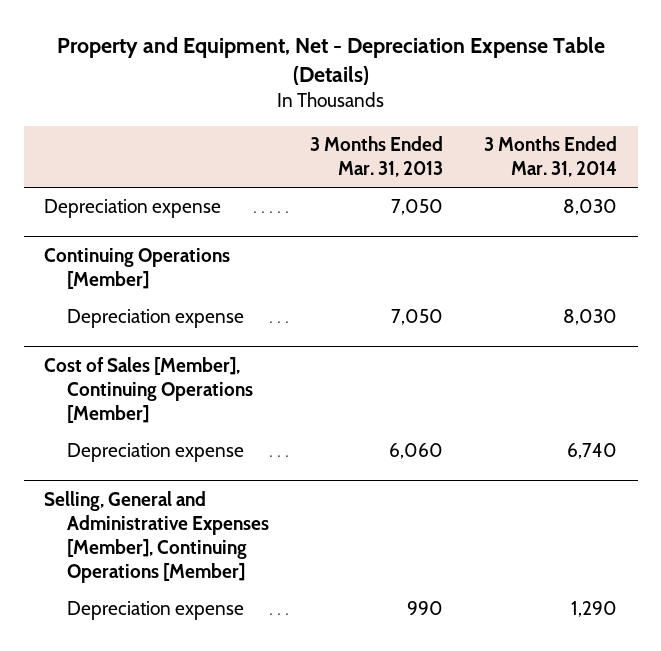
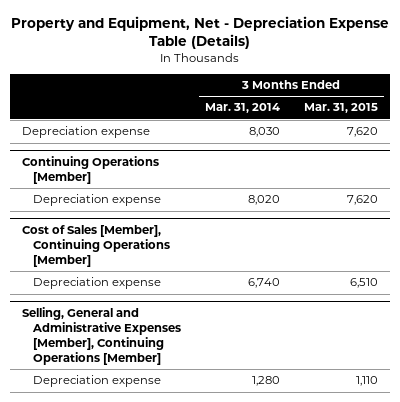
[309,136,443,177] 3 Months Ended Mar. 31, 2013 -> none
none -> [303,103,378,114] Mar. 31, 2015
[563,309,618,326] 8,030 -> [248,195,281,206] 8,020
[571,601,618,618] 1,290 -> [252,376,281,387] 1,280

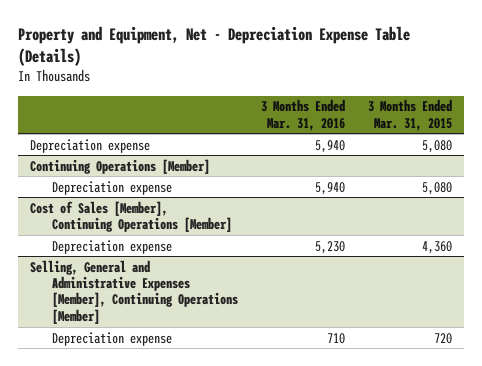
[205,103,281,114] Mar. 31, 2014 -> none
none -> [260,99,345,131] 3 Months Ended Mar. 31, 2016
[346,127,378,138] 7,620 -> [421,139,452,153] 5,080
[346,195,378,206] 7,620 -> [421,181,452,195] 5,080
[349,278,378,289] 6,510 -> [421,240,452,254] 4,360
[355,376,378,387] 1,110 -> [433,332,452,344] 720

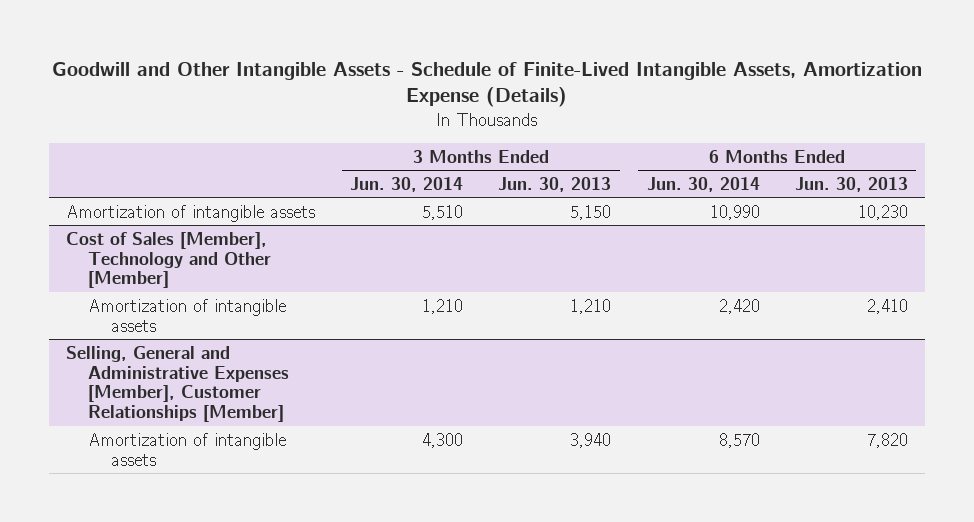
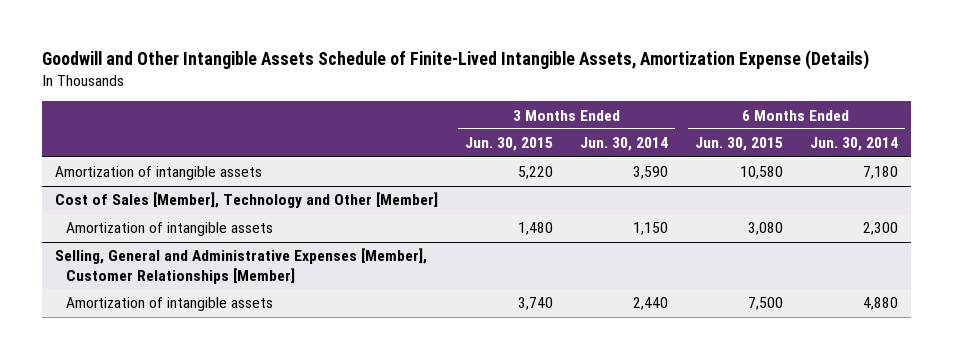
[51,61,922,108] Goodwill and Other Intangible Assets - Schedule of Finite-Lived Intangible Assets, Amortization Expense (Details) -> [41,50,869,71] Goodwill and Other Intangible Assets Schedule of Finite-Lived Intangible Assets, Amortization Expense (Details)
[498,176,612,192] Jun. 30, 2013 -> none
[794,176,908,192] Jun. 30, 2013 -> none
none -> [465,137,554,152] Jun. 30, 2015
none -> [694,137,783,152] Jun. 30, 2015
[422,204,464,220] 5,510 -> [633,166,669,180] 3,590
[709,204,760,220] 10,990 -> [862,166,898,180] 7,180
[422,298,464,314] 1,210 -> [633,222,669,236] 1,150
[718,298,760,314] 2,420 -> [862,222,898,236] 2,300
[422,432,464,448] 4,300 -> [633,297,669,311] 2,440
[718,432,760,448] 8,570 -> [862,297,898,311] 4,880

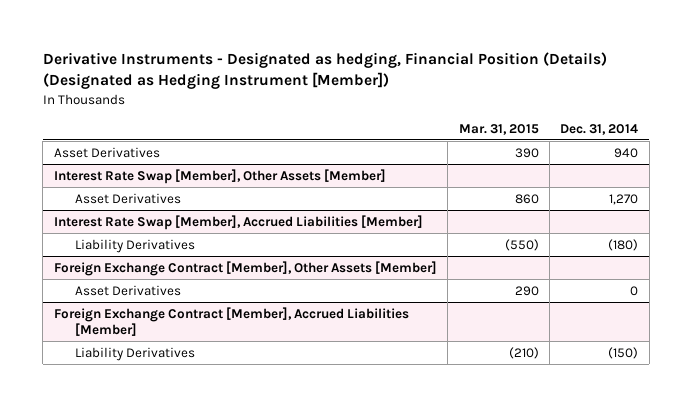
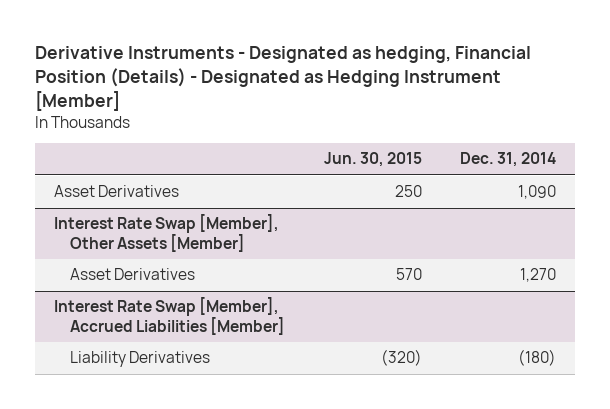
[42,51,607,90] Derivative Instruments - Designated as hedging, Financial Position (Details) (Designated as Hedging Instrument [Member]) -> [35,45,532,111] Derivative Instruments - Designated as hedging, Financial Position (Details) - Designated as Hedging Instrument [Member]
[458,123,539,135] Mar. 31, 2015 -> none
none -> [323,152,422,168] Jun. 30, 2015
[614,147,639,158] 940 -> [517,185,556,200] 1,090
[53,260,437,276] Foreign Exchange Contract [Member], Other Assets [Member] -> none
[75,284,182,296] Asset Derivatives -> none
[53,306,409,336] Foreign Exchange Contract [Member], Accrued Liabilities [Member] -> none
[75,346,196,361] Liability Derivatives -> none

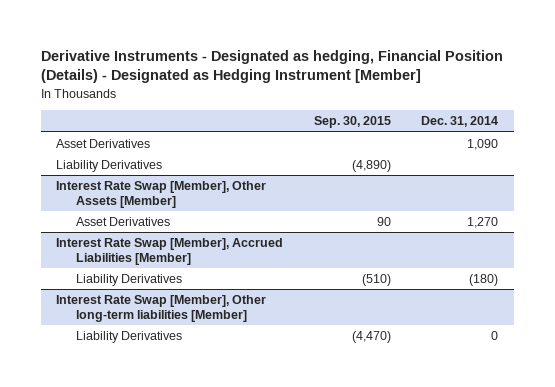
[323,152,422,168] Jun. 30, 2015 -> none
none -> [313,116,391,129] Sep. 30, 2015
none -> [56,160,163,173] Liability Derivatives
none -> [56,295,267,322] Interest Rate Swap [Member], Other long-term liabilities [Member]
none -> [76,331,183,344] Liability Derivatives

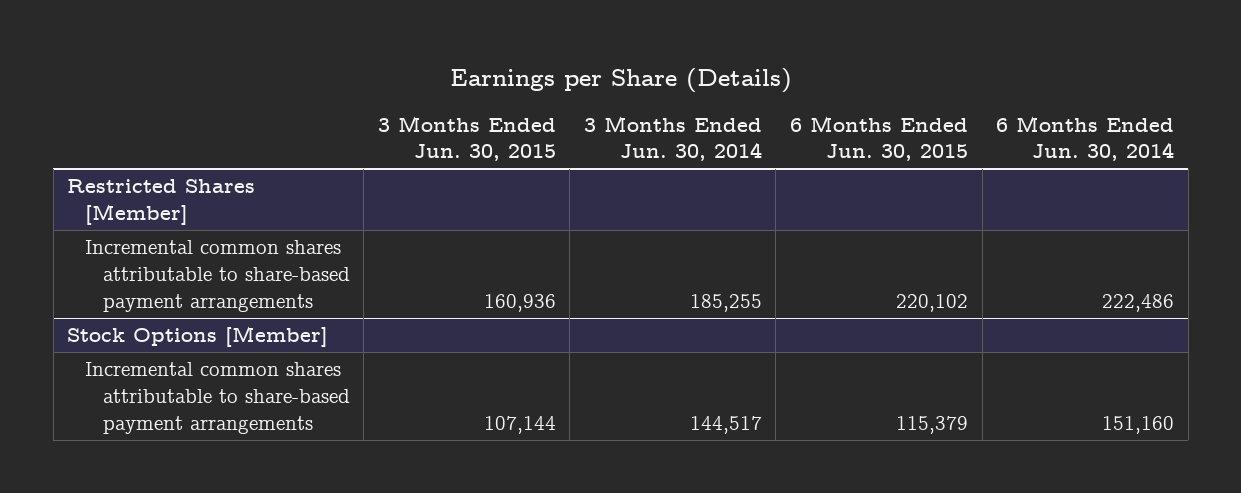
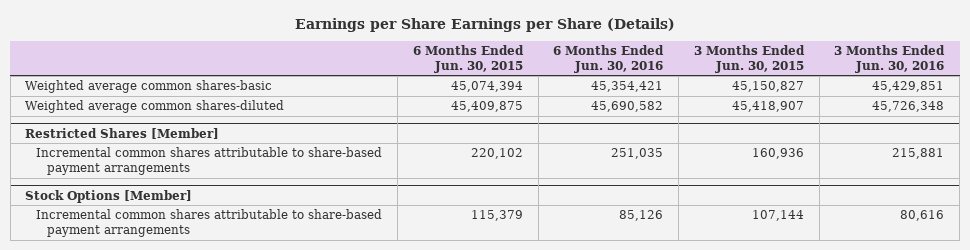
[449,68,792,94] Earnings per Share (Details) -> [294,17,675,32] Earnings per Share Earnings per Share (Details)
[583,115,762,162] 3 Months Ended Jun. 30, 2014 -> none
[996,115,1175,162] 6 Months Ended Jun. 30, 2014 -> none
none -> [553,45,665,73] 6 Months Ended Jun. 30, 2016
none -> [834,45,946,73] 3 Months Ended Jun. 30, 2016
none -> [25,80,273,94] Weighted average common shares-basic
none -> [25,100,285,114] Weighted average common shares-diluted

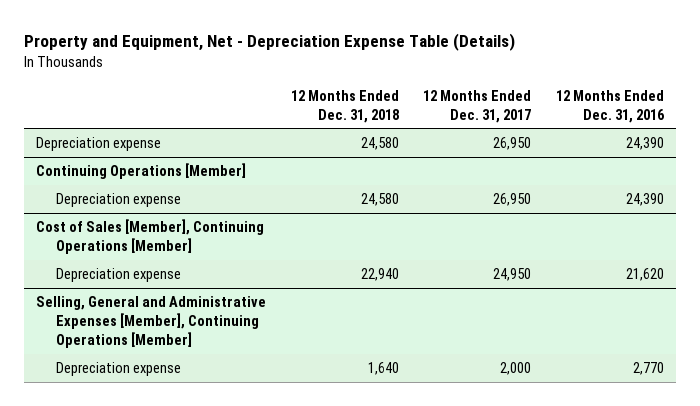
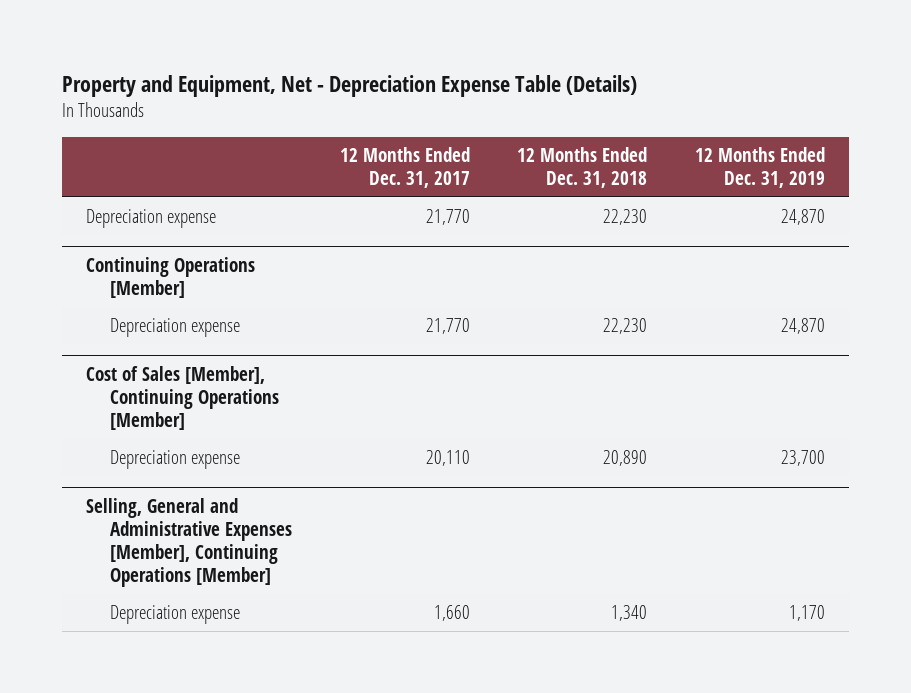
[555,89,665,123] 12 Months Ended Dec. 31, 2016 -> none
none -> [695,146,826,188] 12 Months Ended Dec. 31, 2019
[360,137,399,151] 24,580 -> [603,209,648,226] 22,230
[493,137,532,151] 26,950 -> [425,209,470,226] 21,770
[360,193,399,207] 24,580 -> [603,318,648,335] 22,230
[493,193,532,207] 26,950 -> [425,318,470,335] 21,770
[360,268,399,282] 22,940 -> [603,450,648,467] 20,890
[493,268,532,282] 24,950 -> [425,450,470,467] 20,110
[367,362,399,376] 1,640 -> [611,605,648,622] 1,340
[500,362,532,376] 2,000 -> [433,605,470,622] 1,660

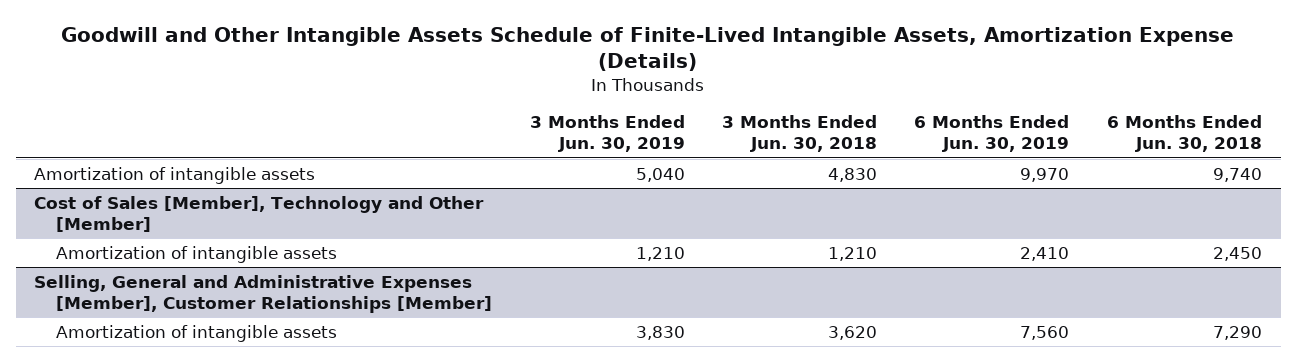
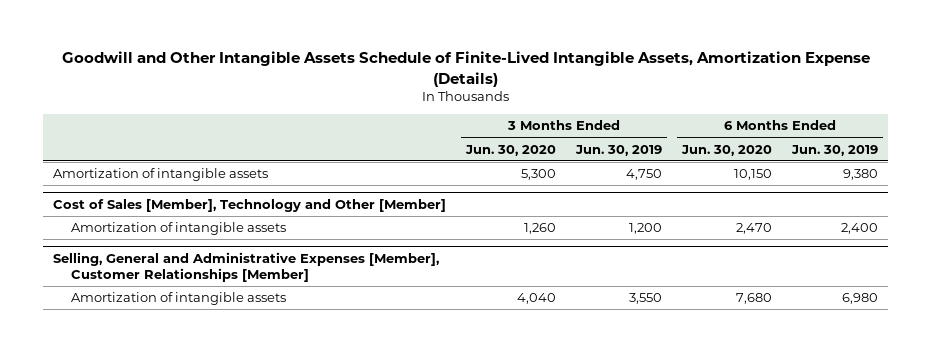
[721,115,877,153] 3 Months Ended Jun. 30, 2018 -> none
[1106,115,1262,153] 6 Months Ended Jun. 30, 2018 -> none
none -> [465,144,557,156] Jun. 30, 2020
none -> [680,144,772,156] Jun. 30, 2020
[635,167,685,182] 5,040 -> [626,169,663,181] 4,750
[1020,167,1070,182] 9,970 -> [842,169,878,181] 9,380
[635,246,685,261] 1,210 -> [629,223,663,235] 1,200
[1020,246,1070,261] 2,410 -> [840,223,878,235] 2,400
[635,325,685,340] 3,830 -> [629,293,663,305] 3,550
[1020,325,1070,340] 7,560 -> [841,293,878,305] 6,980

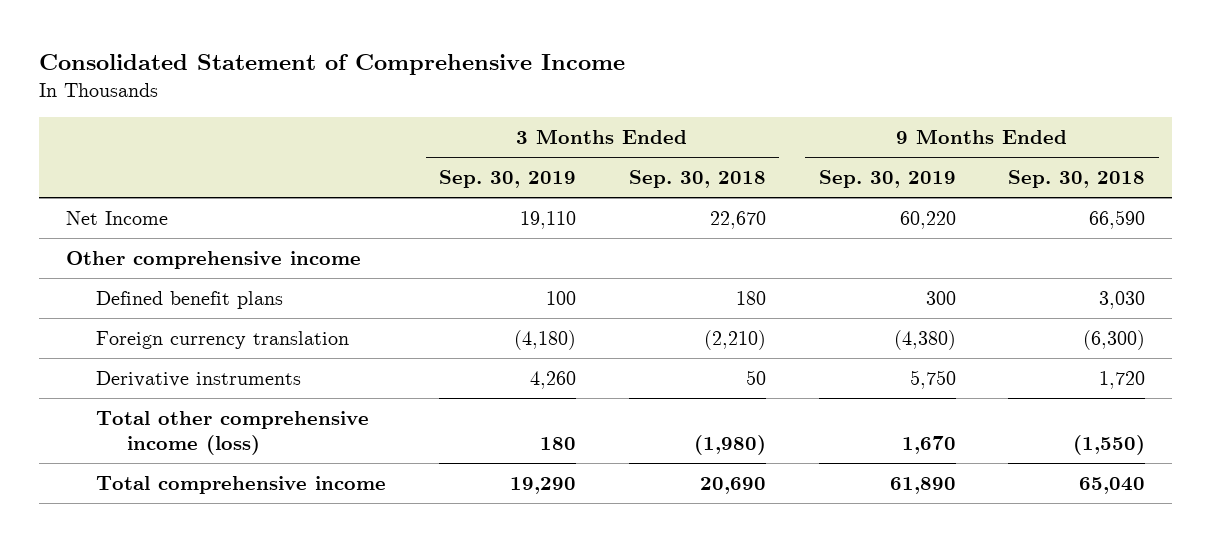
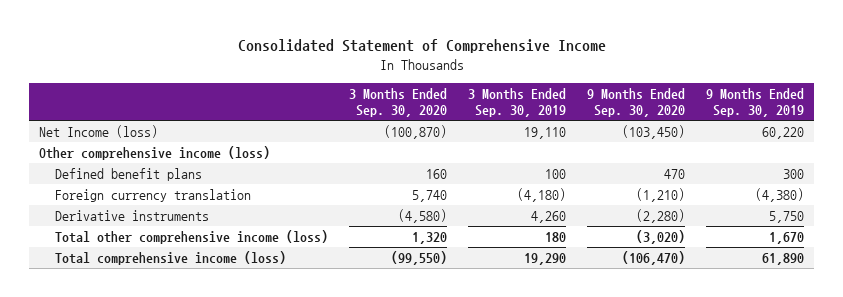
[628,169,766,188] Sep. 30, 2018 -> none
[1008,169,1146,188] Sep. 30, 2018 -> none
none -> [348,87,447,118] 3 Months Ended Sep. 30, 2020
none -> [586,87,685,118] 9 Months Ended Sep. 30, 2020
[65,210,168,225] Net Income -> [39,124,159,138] Net Income (loss)
[65,250,361,269] Other comprehensive income -> [39,145,271,160] Other comprehensive income (loss)
[96,475,387,494] Total comprehensive income -> [54,250,286,265] Total comprehensive income (loss)

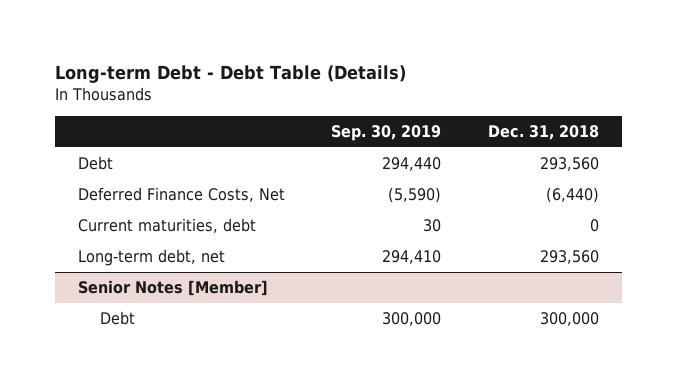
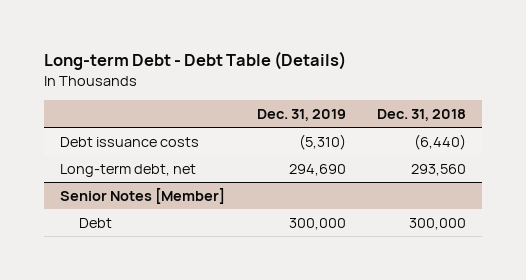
[331,125,442,142] Sep. 30, 2019 -> none
none -> [256,108,346,121] Dec. 31, 2019
[77,156,113,171] Debt -> none
[77,218,256,234] Current maturities, debt -> none
[77,187,285,203] Deferred Finance Costs, Net -> [59,136,199,147] Debt issuance costs

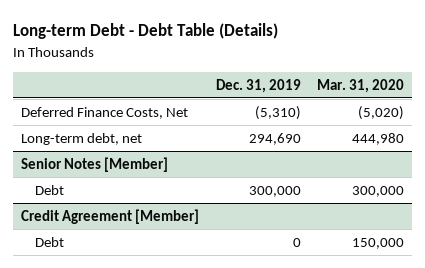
[377,108,467,121] Dec. 31, 2018 -> none
none -> [316,78,404,93] Mar. 31, 2020
[59,136,199,147] Debt issuance costs -> [21,107,189,120] Deferred Finance Costs, Net
none -> [21,209,200,225] Credit Agreement [Member]
none -> [35,237,65,248] Debt

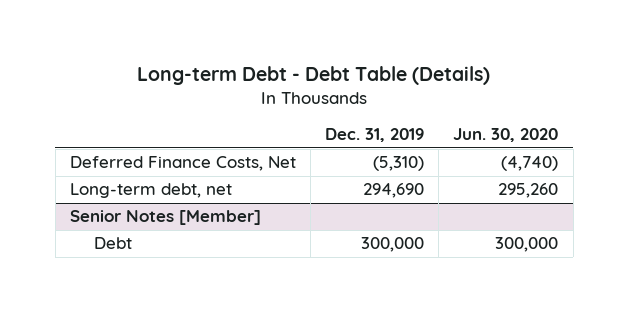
[316,78,404,93] Mar. 31, 2020 -> none
none -> [453,128,559,143] Jun. 30, 2020
[21,209,200,225] Credit Agreement [Member] -> none
[35,237,65,248] Debt -> none

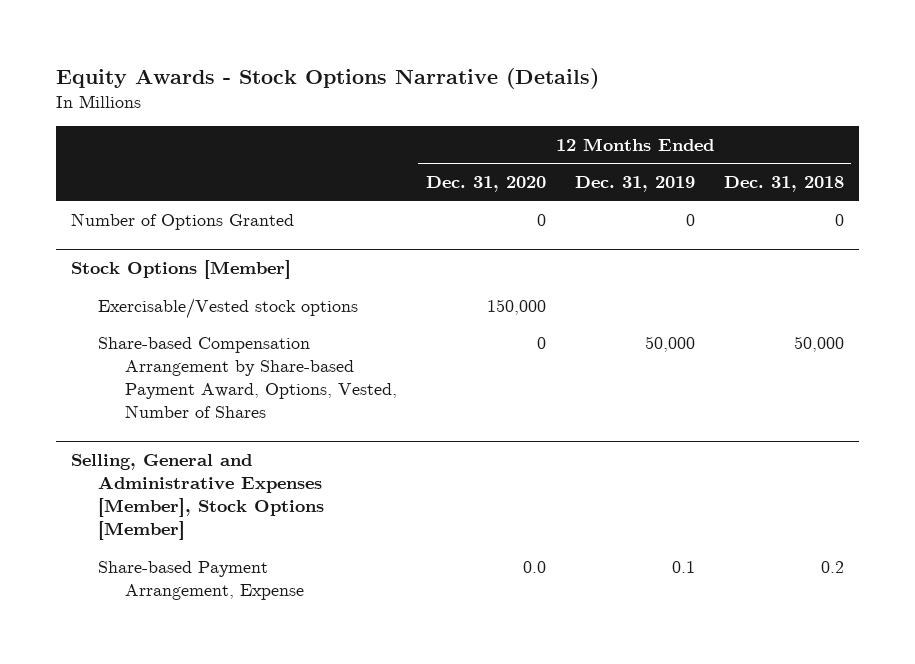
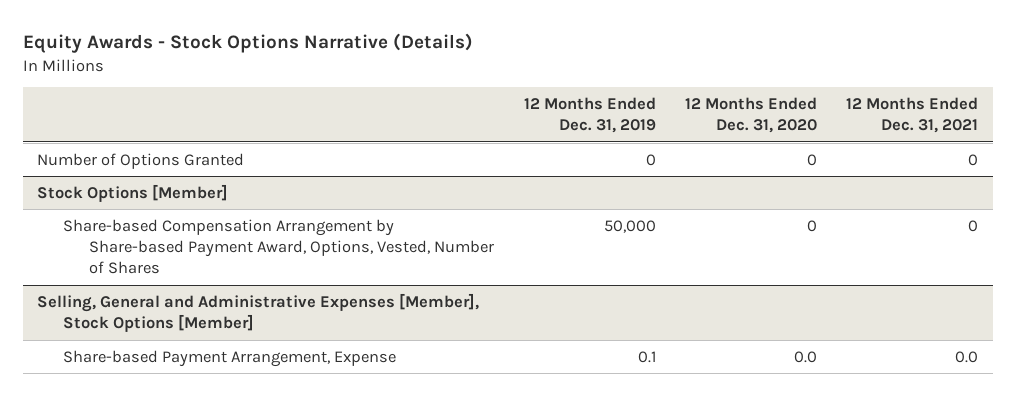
[724,175,845,192] Dec. 31, 2018 -> none
none -> [846,97,979,134] 12 Months Ended Dec. 31, 2021
[97,297,358,319] Exercisable/Vested stock options -> none

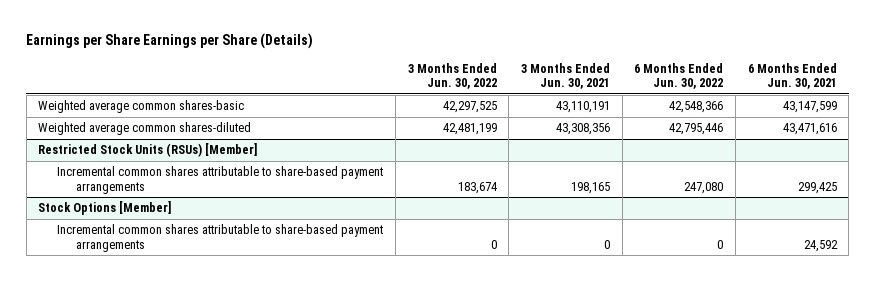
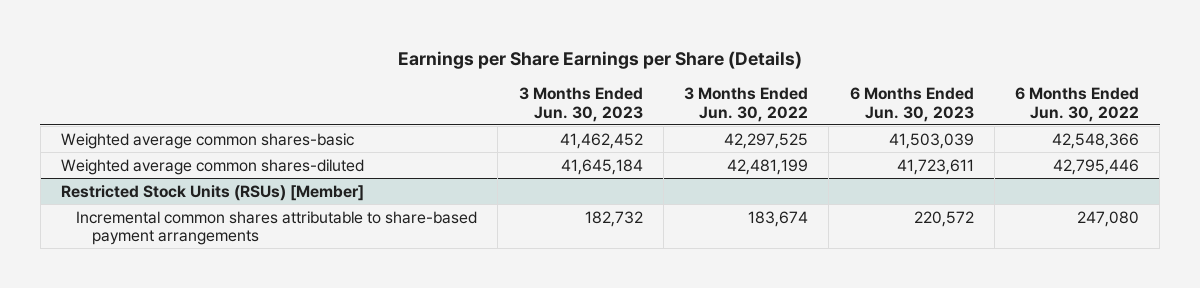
[520,62,610,90] 3 Months Ended Jun. 30, 2021 -> none
[747,62,837,90] 6 Months Ended Jun. 30, 2021 -> none
none -> [518,87,643,122] 3 Months Ended Jun. 30, 2023
none -> [849,87,974,122] 6 Months Ended Jun. 30, 2023
[38,201,172,216] Stock Options [Member] -> none
[57,224,384,252] Incremental common shares attributable to share-based payment arrangements -> none

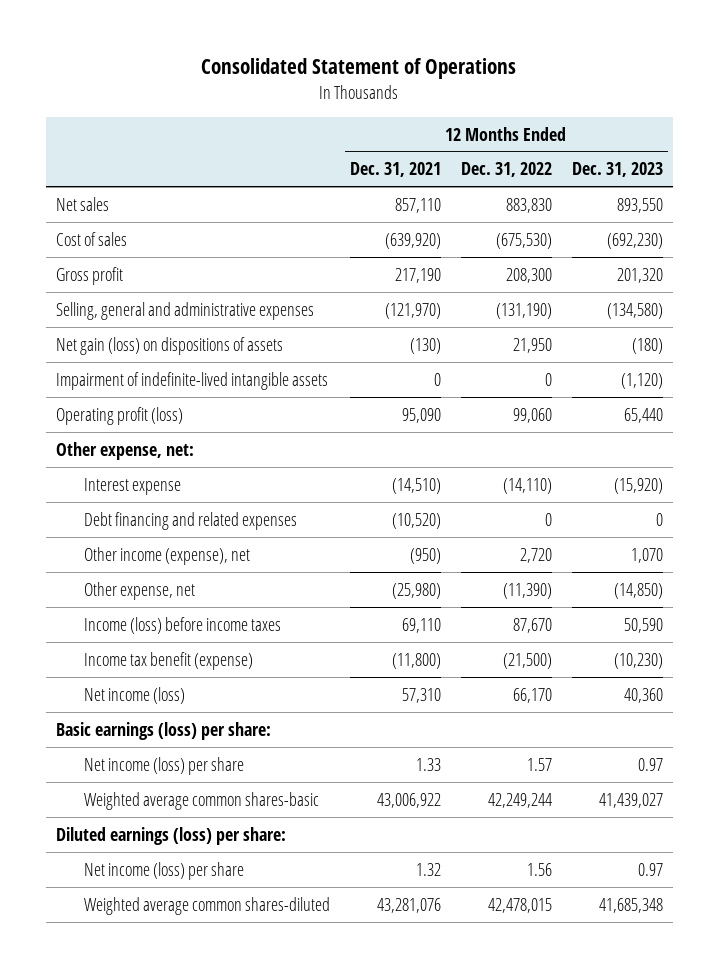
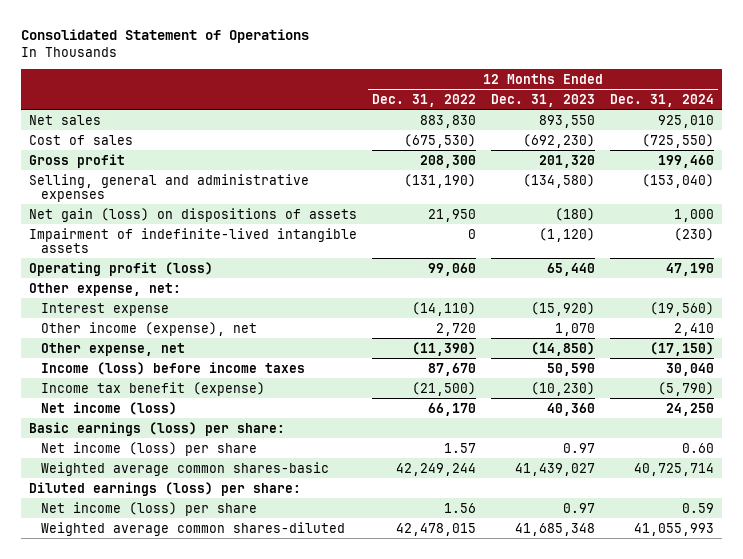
[349,162,441,178] Dec. 31, 2021 -> none
none -> [609,93,714,107] Dec. 31, 2024
[83,511,297,530] Debt financing and related expenses -> none

